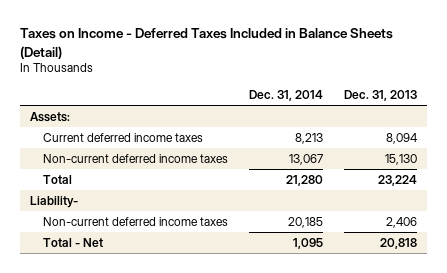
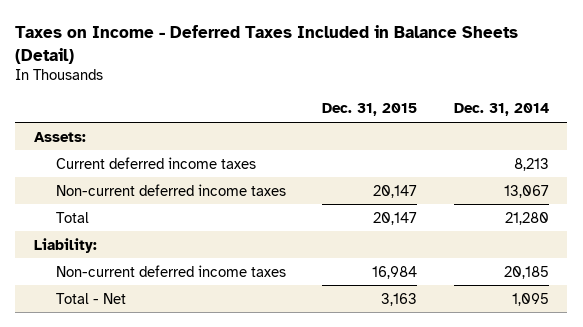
[343,90,417,102] Dec. 31, 2013 -> none
none -> [322,103,418,117] Dec. 31, 2015
[30,195,79,208] Liability- -> [33,237,97,253] Liability:

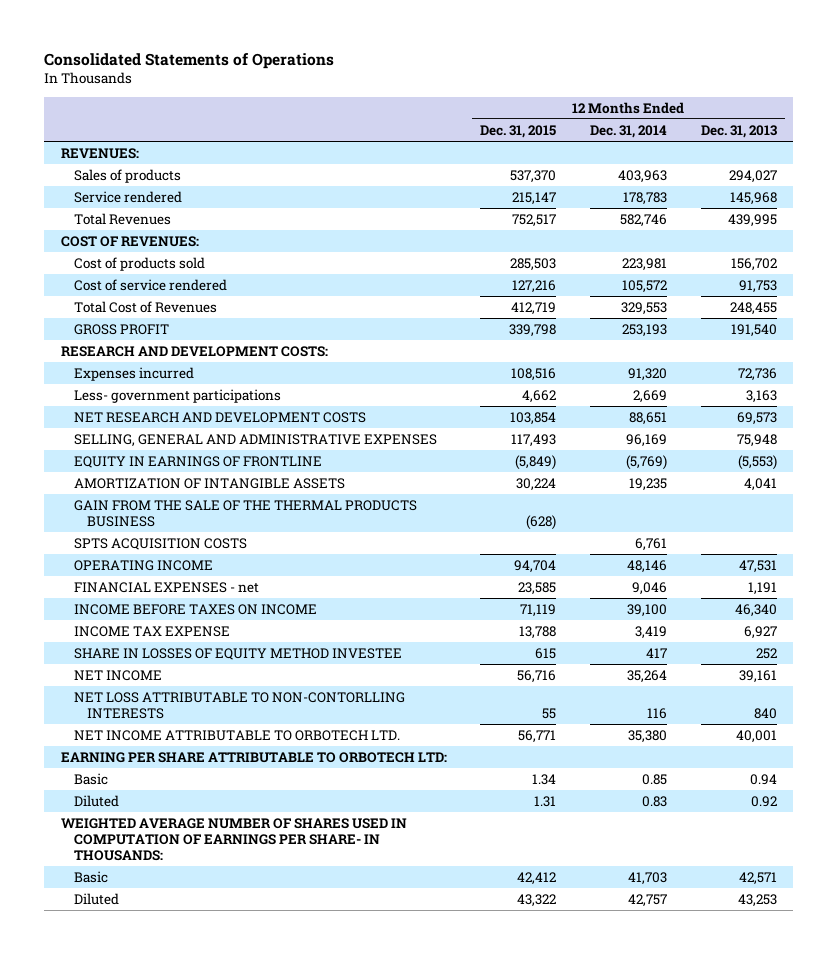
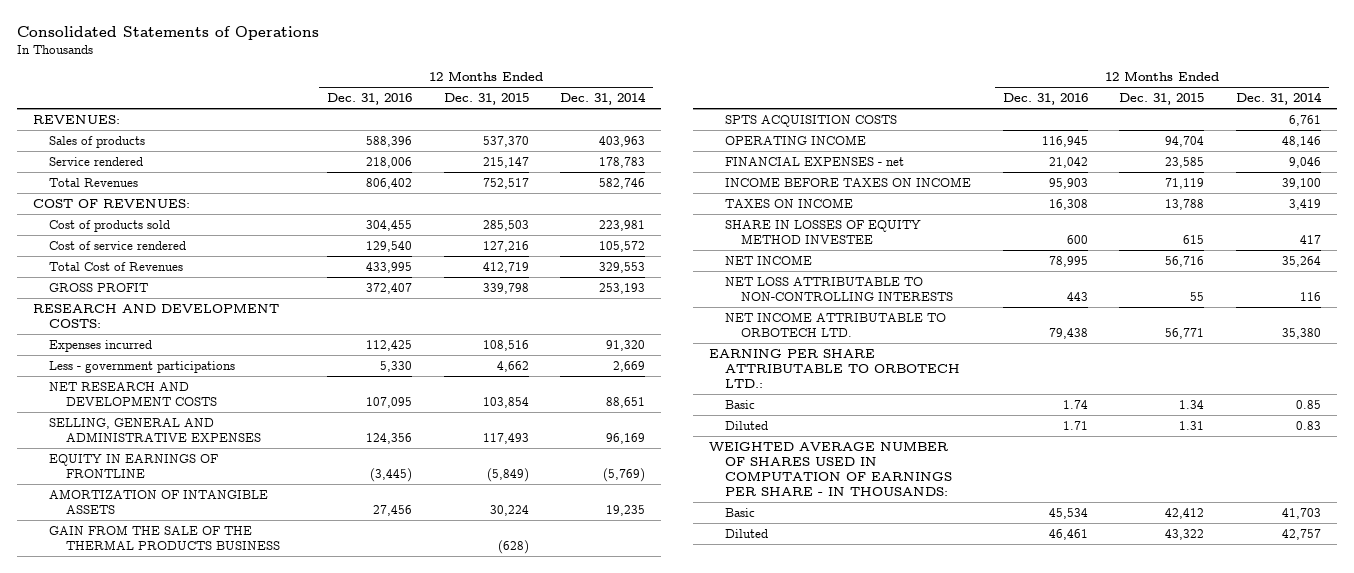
[700,124,777,138] Dec. 31, 2013 -> none
none -> [326,93,412,106] Dec. 31, 2016
[73,388,281,403] Less- government participations -> [49,360,236,373] Less - government participations
[73,625,230,637] INCOME TAX EXPENSE -> [724,197,853,208] TAXES ON INCOME
[73,691,405,719] NET LOSS ATTRIBUTABLE TO NON-CONTORLLING INTERESTS -> [724,276,954,301] NET LOSS ATTRIBUTABLE TO NON-CONTROLLING INTERESTS
[60,751,447,763] EARNING PER SHARE ATTRIBUTABLE TO ORBOTECH LTD: -> [708,348,960,388] EARNING PER SHARE ATTRIBUTABLE TO ORBOTECH LTD.:
[60,817,407,861] WEIGHTED AVERAGE NUMBER OF SHARES USED IN COMPUTATION OF EARNINGS PER SHARE- IN THOUSANDS: -> [708,440,952,497] WEIGHTED AVERAGE NUMBER OF SHARES USED IN COMPUTATION OF EARNINGS PER SHARE - IN THOUSANDS:

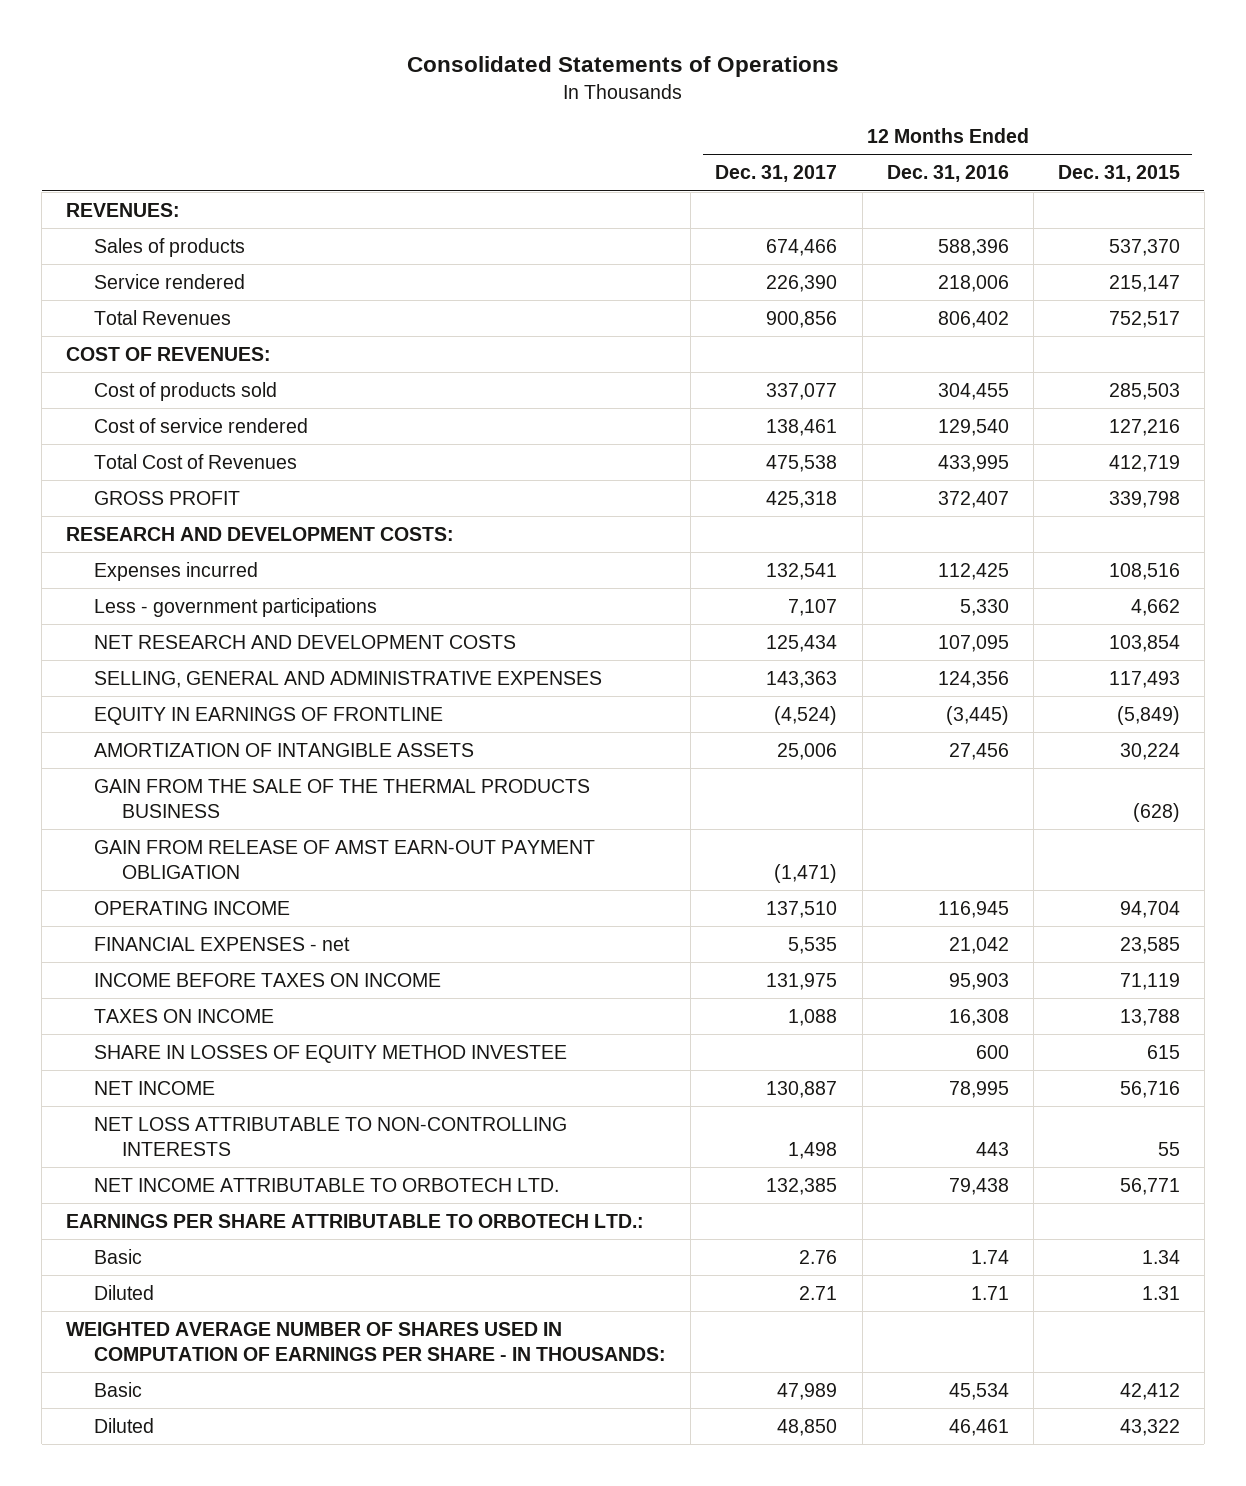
[560,92,647,106] Dec. 31, 2014 -> none
none -> [715,165,838,183] Dec. 31, 2017
[724,114,897,127] SPTS ACQUISITION COSTS -> none
none -> [94,839,596,879] GAIN FROM RELEASE OF AMST EARN-OUT PAYMENT OBLIGATION
[708,348,960,388] EARNING PER SHARE ATTRIBUTABLE TO ORBOTECH LTD.: -> [66,1213,645,1228] EARNINGS PER SHARE ATTRIBUTABLE TO ORBOTECH LTD.:

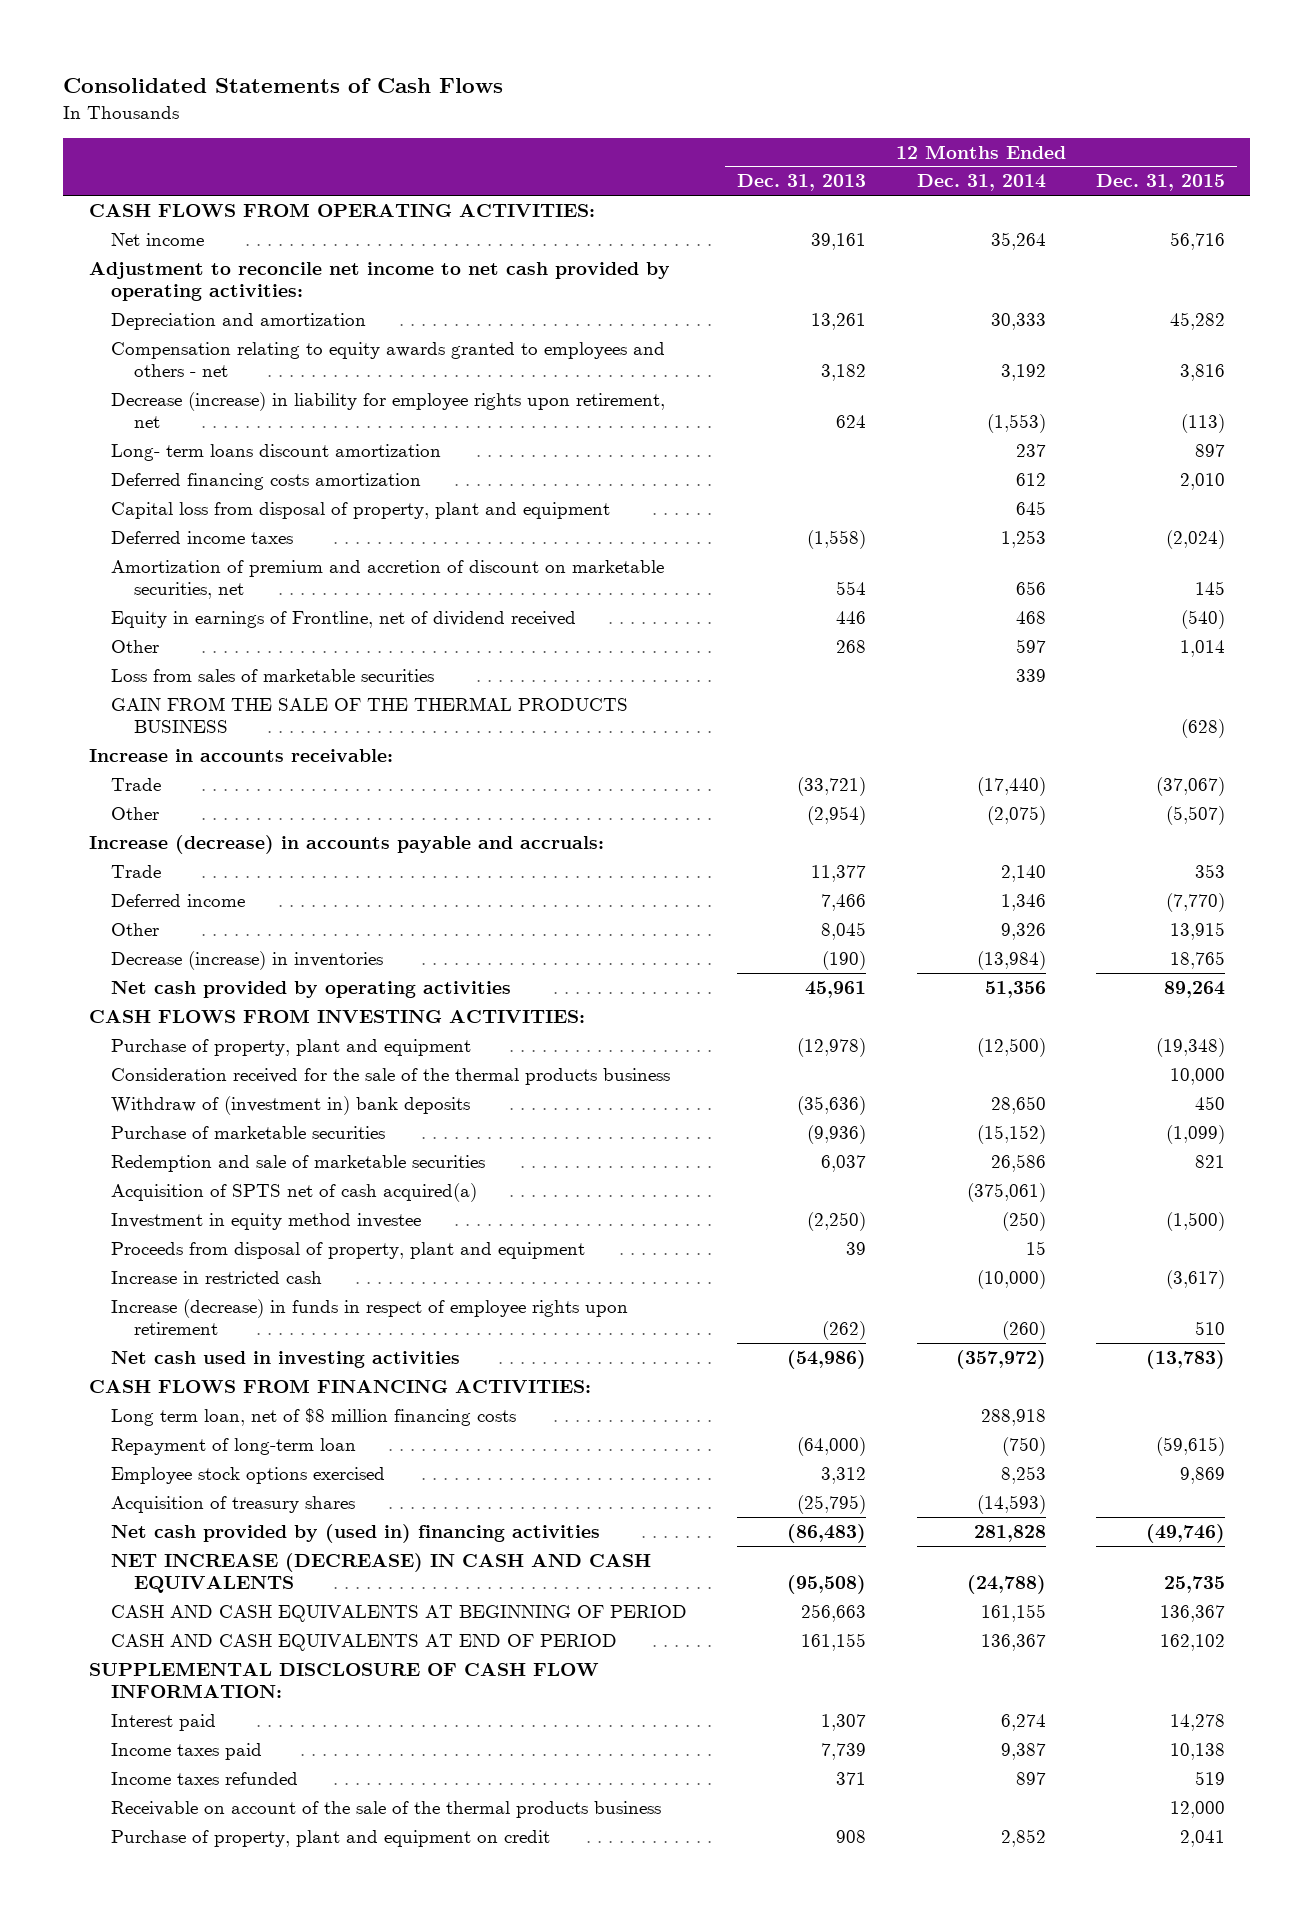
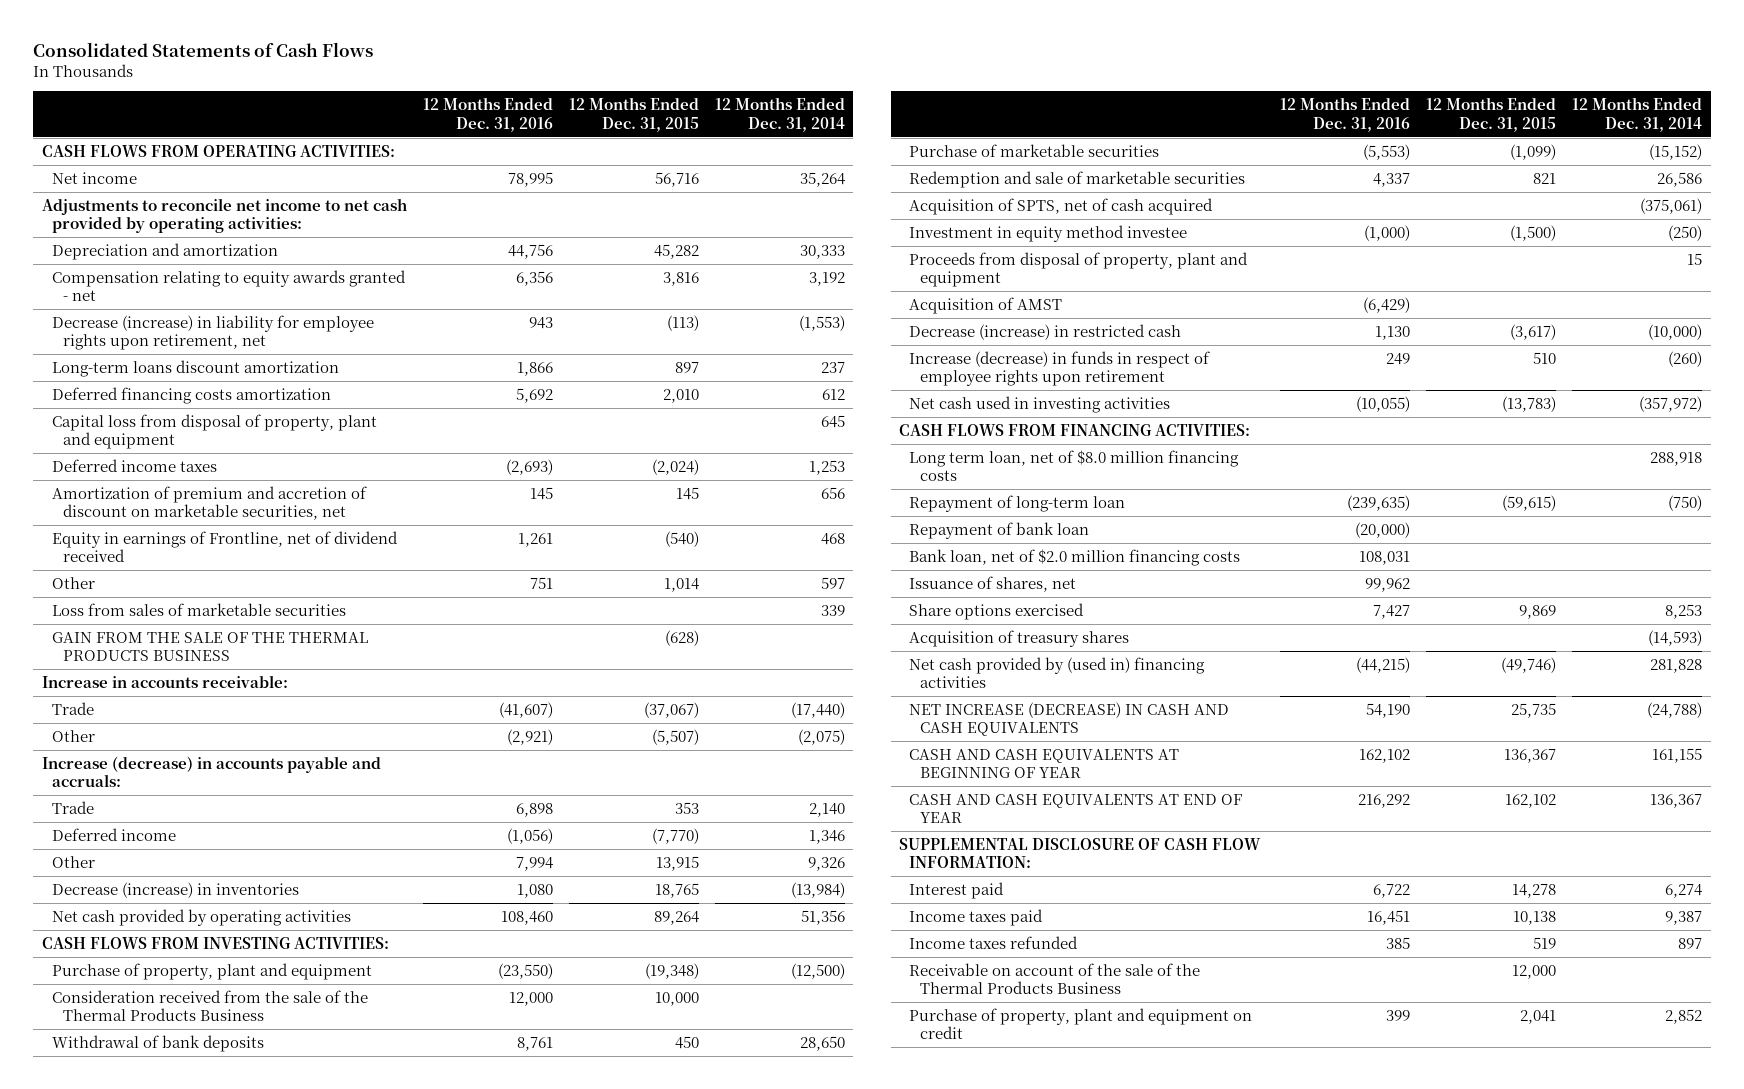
[737,174,867,192] Dec. 31, 2013 -> none
none -> [422,97,553,132] 12 Months Ended Dec. 31, 2016
[88,261,670,301] Adjustment to reconcile net income to net cash provided by operating activities: -> [41,197,407,234] Adjustments to reconcile net income to net cash provided by operating activities:
[111,341,666,377] Compensation relating to equity awards granted to employees and others - net -> [52,269,407,302] Compensation relating to equity awards granted - net
[111,443,442,461] Long- term loans discount amortization -> [52,359,340,377] Long-term loans discount amortization
[111,1067,671,1085] Consideration received for the sale of the thermal products business -> [52,989,369,1022] Consideration received from the sale of the Thermal Products Business
[111,1095,471,1115] Withdraw of (investment in) bank deposits -> [52,1034,265,1052] Withdrawal of bank deposits
[111,1182,478,1202] Acquisition of SPTS net of cash acquired(a) -> [909,197,1214,215] Acquisition of SPTS, net of cash acquired
none -> [909,296,1063,314] Acquisition of AMST
[111,1270,323,1284] Increase in restricted cash -> [909,323,1182,340] Decrease (increase) in restricted cash
[111,1407,517,1426] Long term loan, net of $8 million financing costs -> [909,449,1240,482] Long term loan, net of $8.0 million financing costs
none -> [909,521,1090,539] Repayment of bank loan
none -> [909,548,1241,566] Bank loan, net of $2.0 million financing costs
none -> [909,575,1077,592] Issuance of shares, net
[111,1466,386,1484] Employee stock options exercised -> [909,602,1085,620] Share options exercised
[111,1604,688,1622] CASH AND CASH EQUIVALENTS AT BEGINNING OF PERIOD -> [909,748,1180,779] CASH AND CASH EQUIVALENTS AT BEGINNING OF YEAR
[111,1633,618,1651] CASH AND CASH EQUIVALENTS AT END OF PERIOD -> [909,793,1243,824] CASH AND CASH EQUIVALENTS AT END OF YEAR
[111,1800,662,1818] Receivable on account of the sale of the thermal products business -> [909,962,1201,995] Receivable on account of the sale of the Thermal Products Business

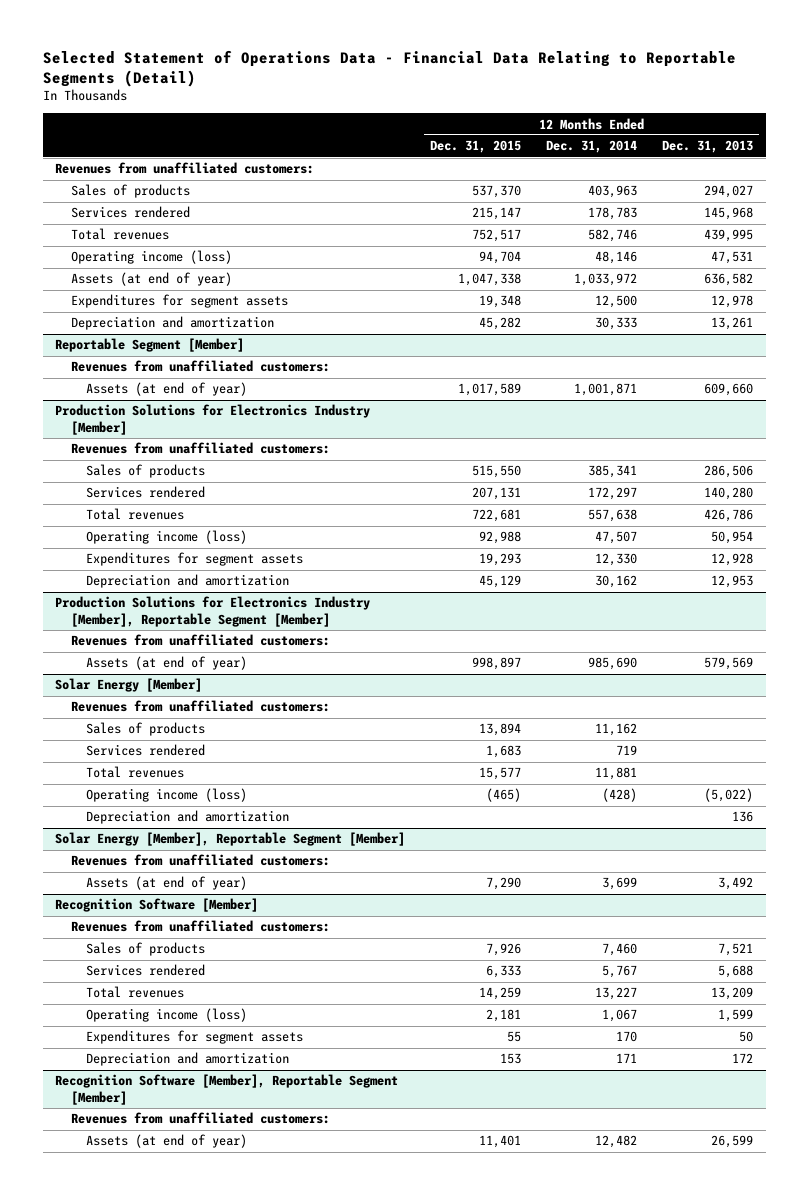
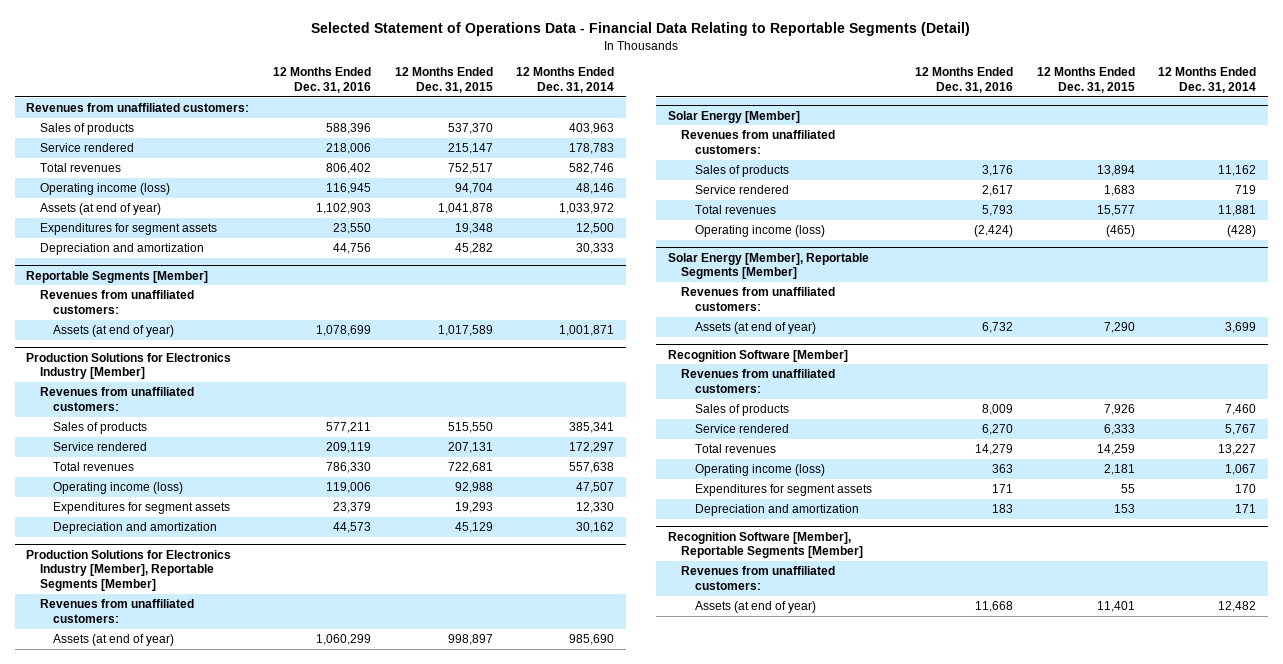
[662,140,754,154] Dec. 31, 2013 -> none
none -> [273,66,372,93] 12 Months Ended Dec. 31, 2016
[70,206,190,219] Services rendered -> [39,143,134,153] Service rendered
[458,273,522,287] 1,047,338 -> [437,203,493,215] 1,041,878
[55,338,245,353] Reportable Segment [Member] -> [26,270,209,283] Reportable Segments [Member]
[86,486,206,499] Services rendered -> [52,442,147,452] Service rendered
[55,596,371,627] Production Solutions for Electronics Industry [Member], Reportable Segment [Member] -> [26,549,232,592] Production Solutions for Electronics Industry [Member], Reportable Segments [Member]
[86,744,206,757] Services rendered -> [694,185,789,195] Service rendered
[86,810,290,825] Depreciation and amortization -> none
[55,832,406,847] Solar Energy [Member], Reportable Segment [Member] -> [668,252,870,280] Solar Energy [Member], Reportable Segments [Member]
[86,964,206,977] Services rendered -> [694,424,789,434] Service rendered
[55,1074,399,1105] Recognition Software [Member], Reportable Segment [Member] -> [668,531,864,559] Recognition Software [Member], Reportable Segments [Member]

